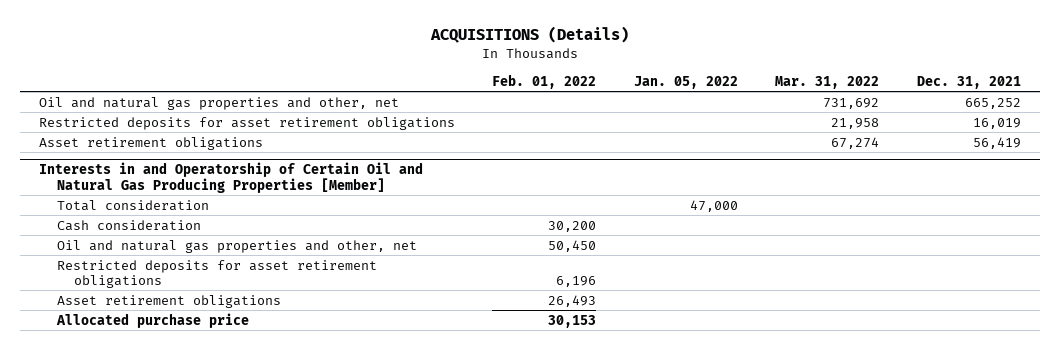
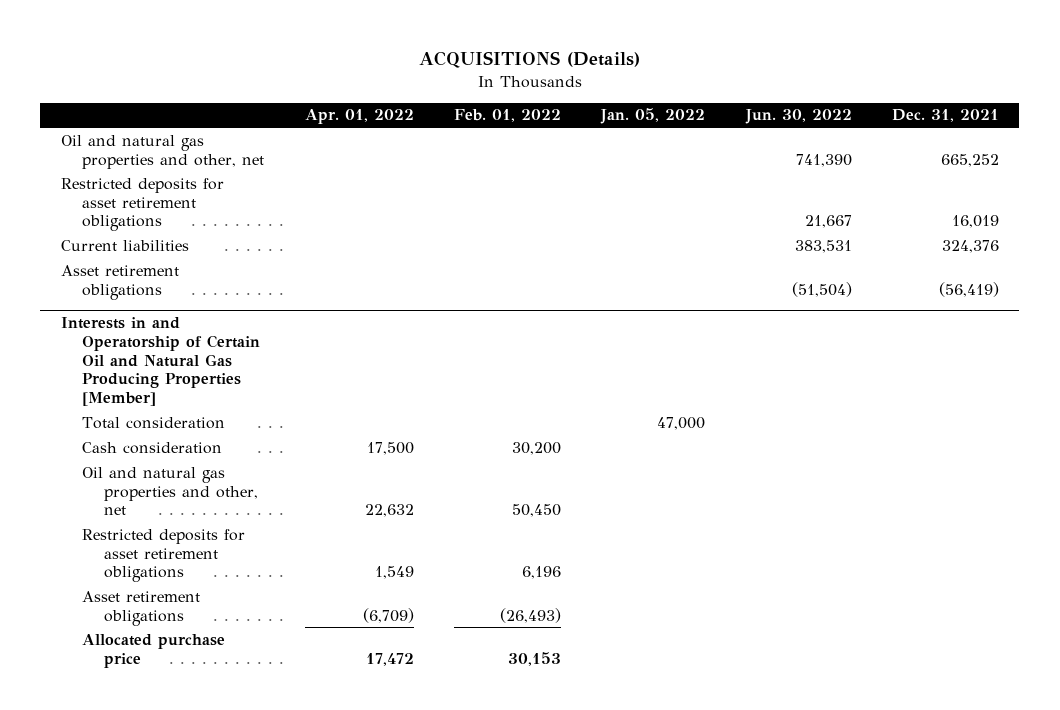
[775,75,880,89] Mar. 31, 2022 -> none
none -> [304,109,414,125] Apr. 01, 2022
none -> [744,109,852,125] Jun. 30, 2022
none -> [60,239,189,251] Current liabilities
[972,136,1021,149] 56,419 -> [939,281,1000,297] (56,419)
[548,294,597,307] 26,493 -> [499,607,561,623] (26,493)

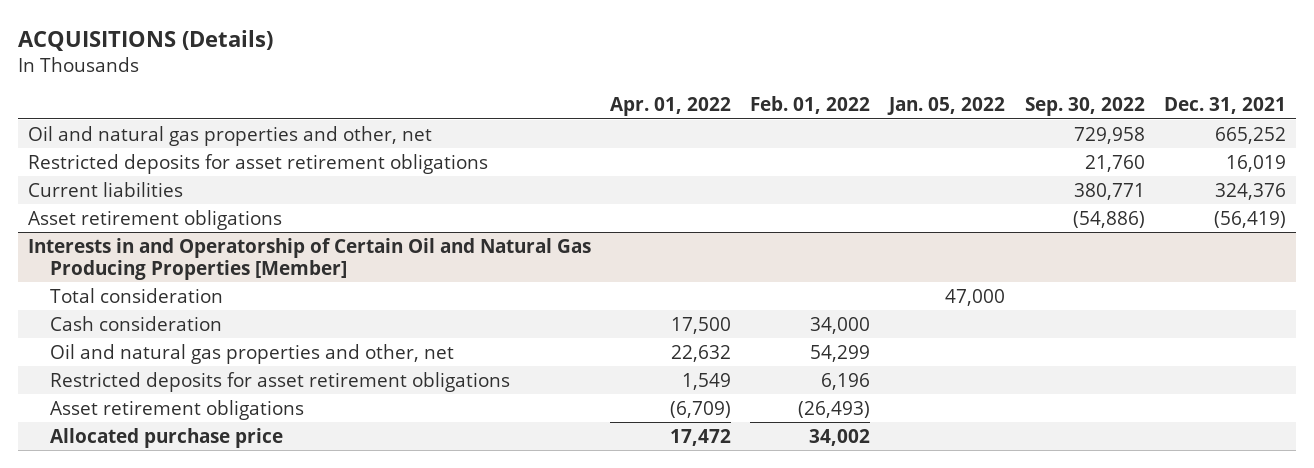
[744,109,852,125] Jun. 30, 2022 -> none
none -> [1024,97,1145,117] Sep. 30, 2022
[511,441,561,455] 30,200 -> [810,316,871,334] 34,000
[511,504,561,518] 50,450 -> [810,344,871,362] 54,299
[507,651,561,666] 30,153 -> [809,428,871,446] 34,002

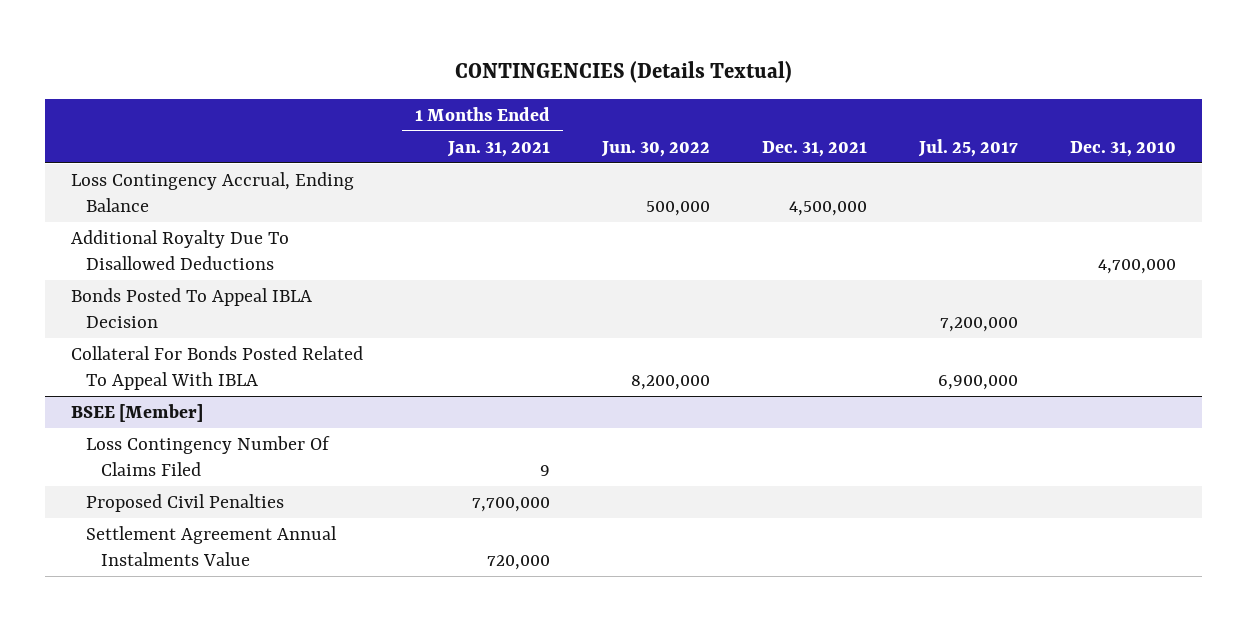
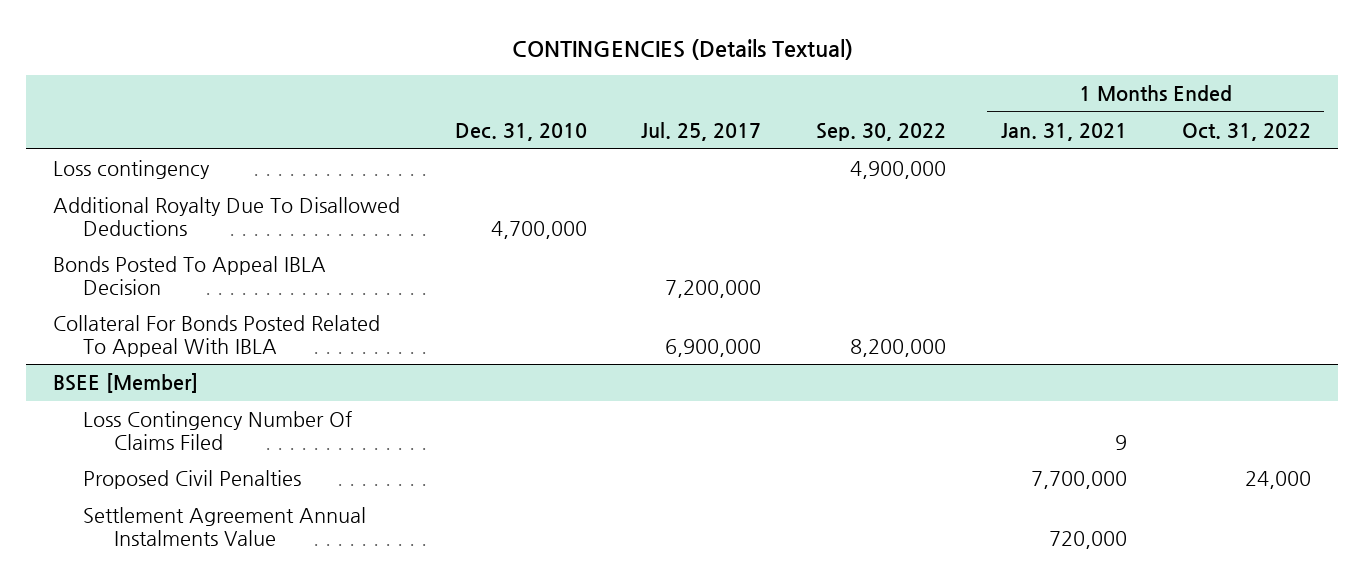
[601,140,711,157] Jun. 30, 2022 -> none
[762,140,868,157] Dec. 31, 2021 -> none
none -> [816,123,947,142] Sep. 30, 2022
none -> [1181,123,1311,142] Oct. 31, 2022
[71,171,355,212] Loss Contingency Accrual, Ending Balance -> [52,160,210,180] Loss contingency

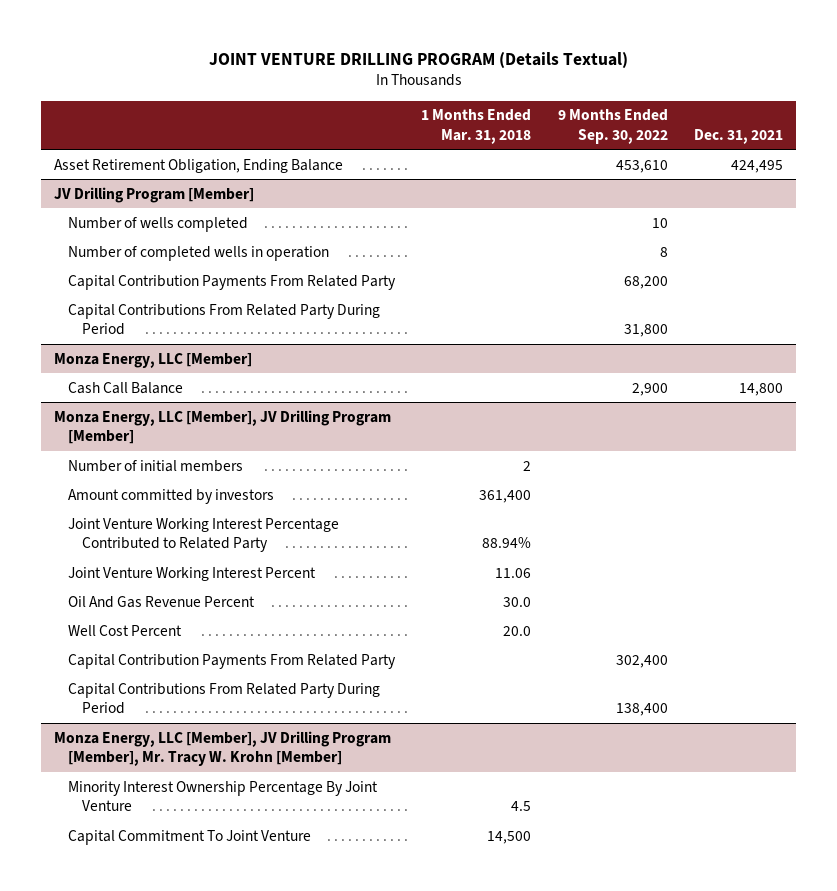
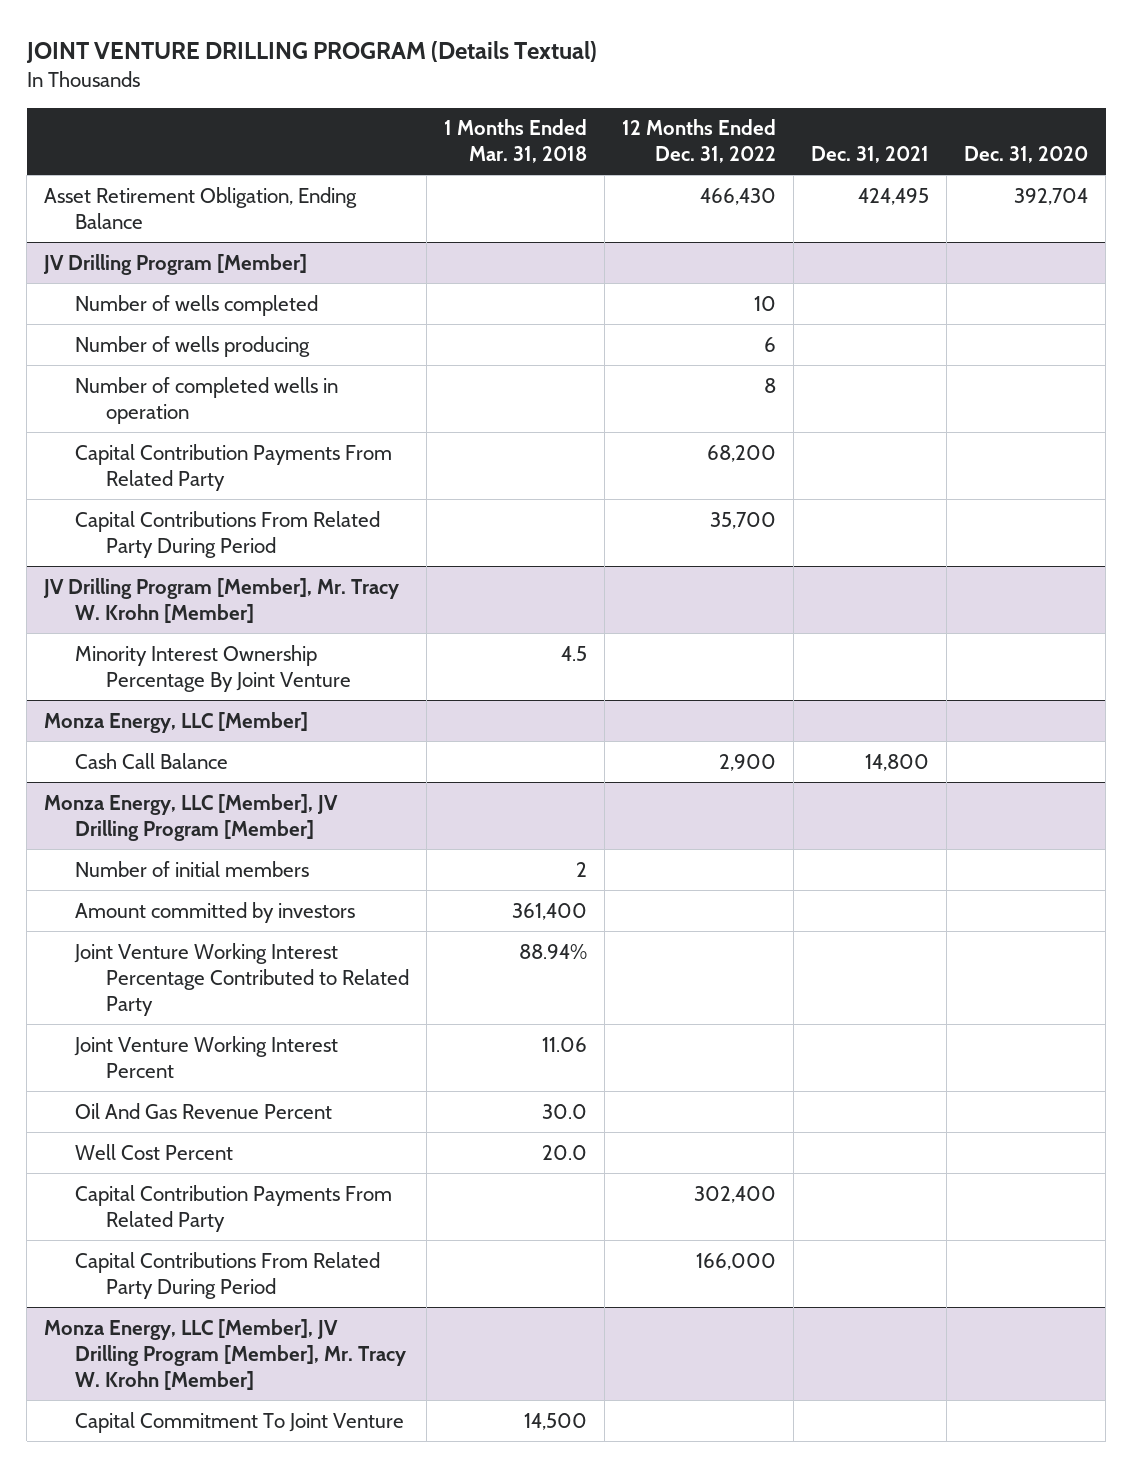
[557,109,668,144] 9 Months Ended Sep. 30, 2022 -> none
none -> [622,119,777,164] 12 Months Ended Dec. 31, 2022
none -> [964,146,1089,164] Dec. 31, 2020
none -> [75,335,311,357] Number of wells producing
none -> [43,577,400,623] JV Drilling Program [Member], Mr. Tracy W. Krohn [Member]
none -> [75,644,351,692] Minority Interest Ownership Percentage By Joint Venture
[67,780,378,812] Minority Interest Ownership Percentage By Joint Venture -> none

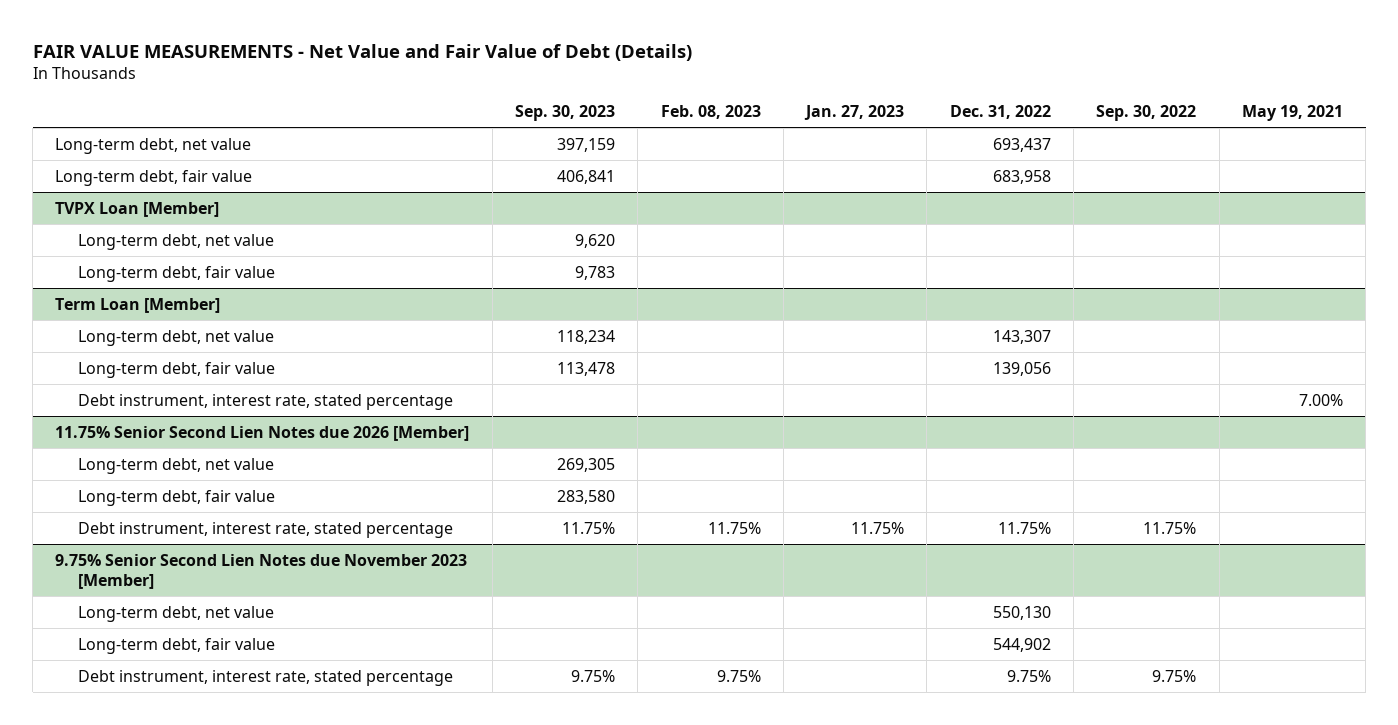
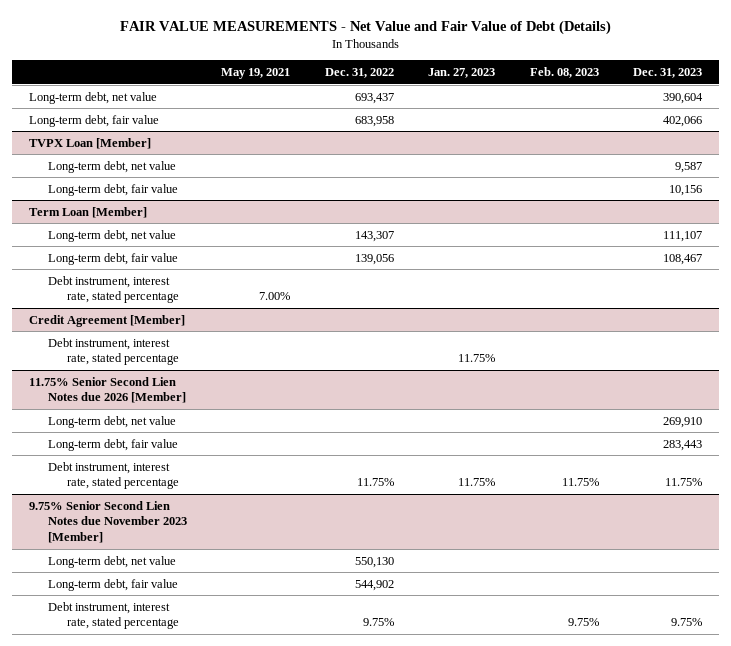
[515,105,616,122] Sep. 30, 2023 -> none
[1096,105,1197,122] Sep. 30, 2022 -> none
none -> [633,68,703,79] Dec. 31, 2023
none -> [29,314,186,327] Credit Agreement [Member]
none -> [48,337,179,366] Debt instrument, interest rate, stated percentage

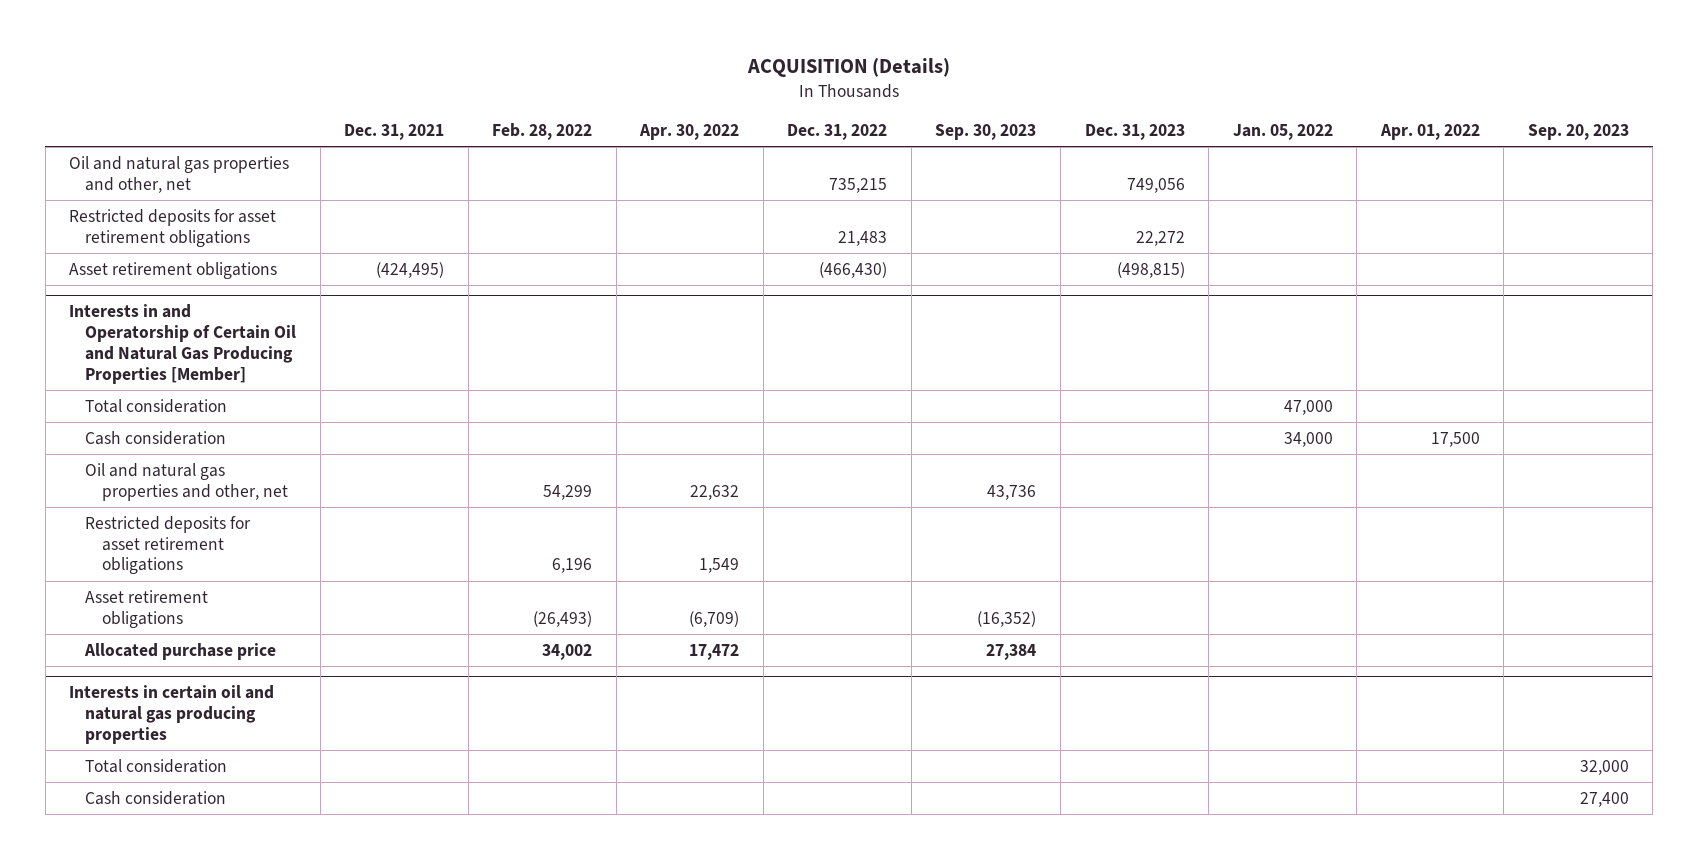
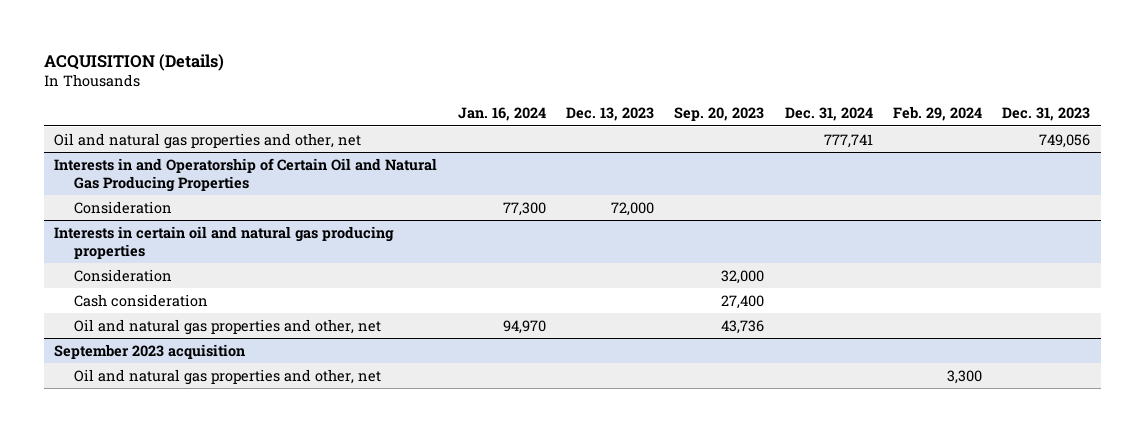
[344,124,445,141] Dec. 31, 2021 -> none
[492,123,593,141] Feb. 28, 2022 -> none
[639,124,740,141] Apr. 30, 2022 -> none
[787,124,888,141] Dec. 31, 2022 -> none
[935,124,1037,141] Sep. 30, 2023 -> none
[1232,124,1333,141] Jan. 05, 2022 -> none
[1379,124,1480,141] Apr. 01, 2022 -> none
none -> [457,107,546,122] Jan. 16, 2024
none -> [565,107,654,122] Dec. 13, 2023
none -> [784,107,873,122] Dec. 31, 2024
none -> [893,106,983,122] Feb. 29, 2024
[69,208,277,247] Restricted deposits for asset retirement obligations -> none
[69,261,278,279] Asset retirement obligations -> none
[85,430,227,445] Cash consideration -> none
[85,462,288,501] Oil and natural gas properties and other, net -> none
[85,515,252,575] Restricted deposits for asset retirement obligations -> none
[85,589,209,628] Asset retirement obligations -> none
[84,642,277,660] Allocated purchase price -> none
[69,304,297,384] Interests in and Operatorship of Certain Oil and Natural Gas Producing Properties [Member] -> [54,157,438,192] Interests in and Operatorship of Certain Oil and Natural Gas Producing Properties
[85,398,228,413] Total consideration -> [74,200,173,214] Consideration
[85,758,228,773] Total consideration -> [74,268,173,282] Consideration
none -> [74,318,382,335] Oil and natural gas properties and other, net
none -> [54,343,246,359] September 2023 acquisition
none -> [74,368,382,385] Oil and natural gas properties and other, net

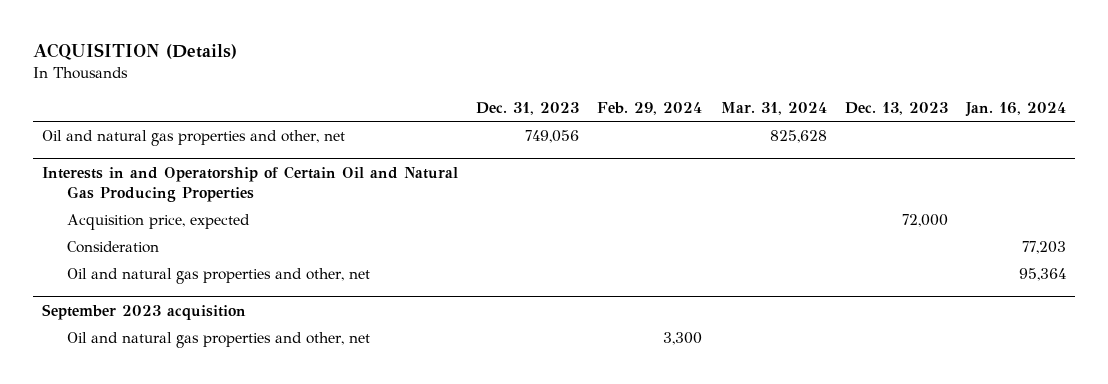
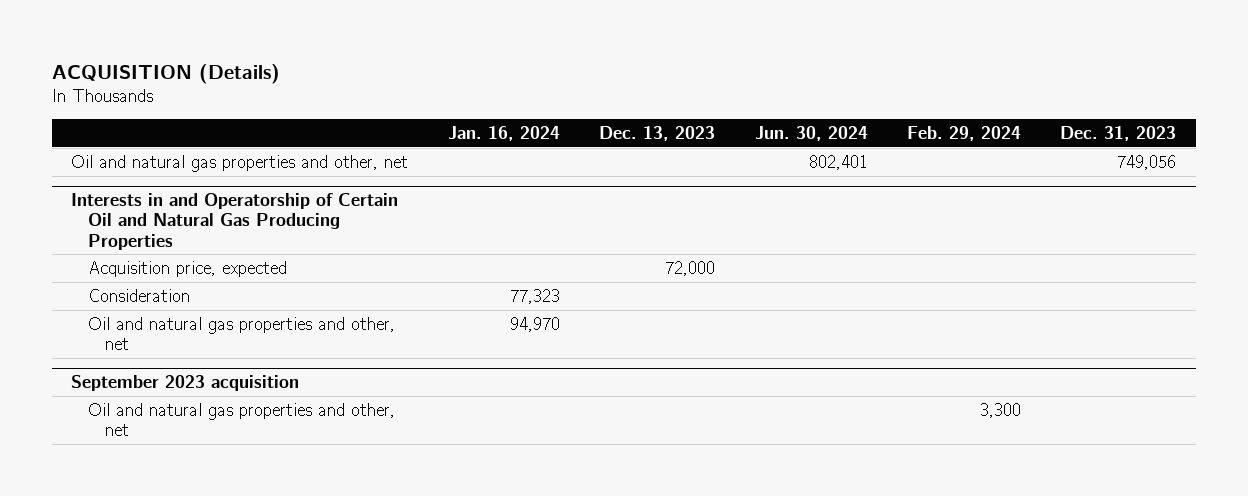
[720,102,827,116] Mar. 31, 2024 -> none
none -> [754,126,868,142] Jun. 30, 2024
[1022,240,1067,254] 77,203 -> [509,288,560,304] 77,323
[1019,267,1067,281] 95,364 -> [509,316,560,332] 94,970

